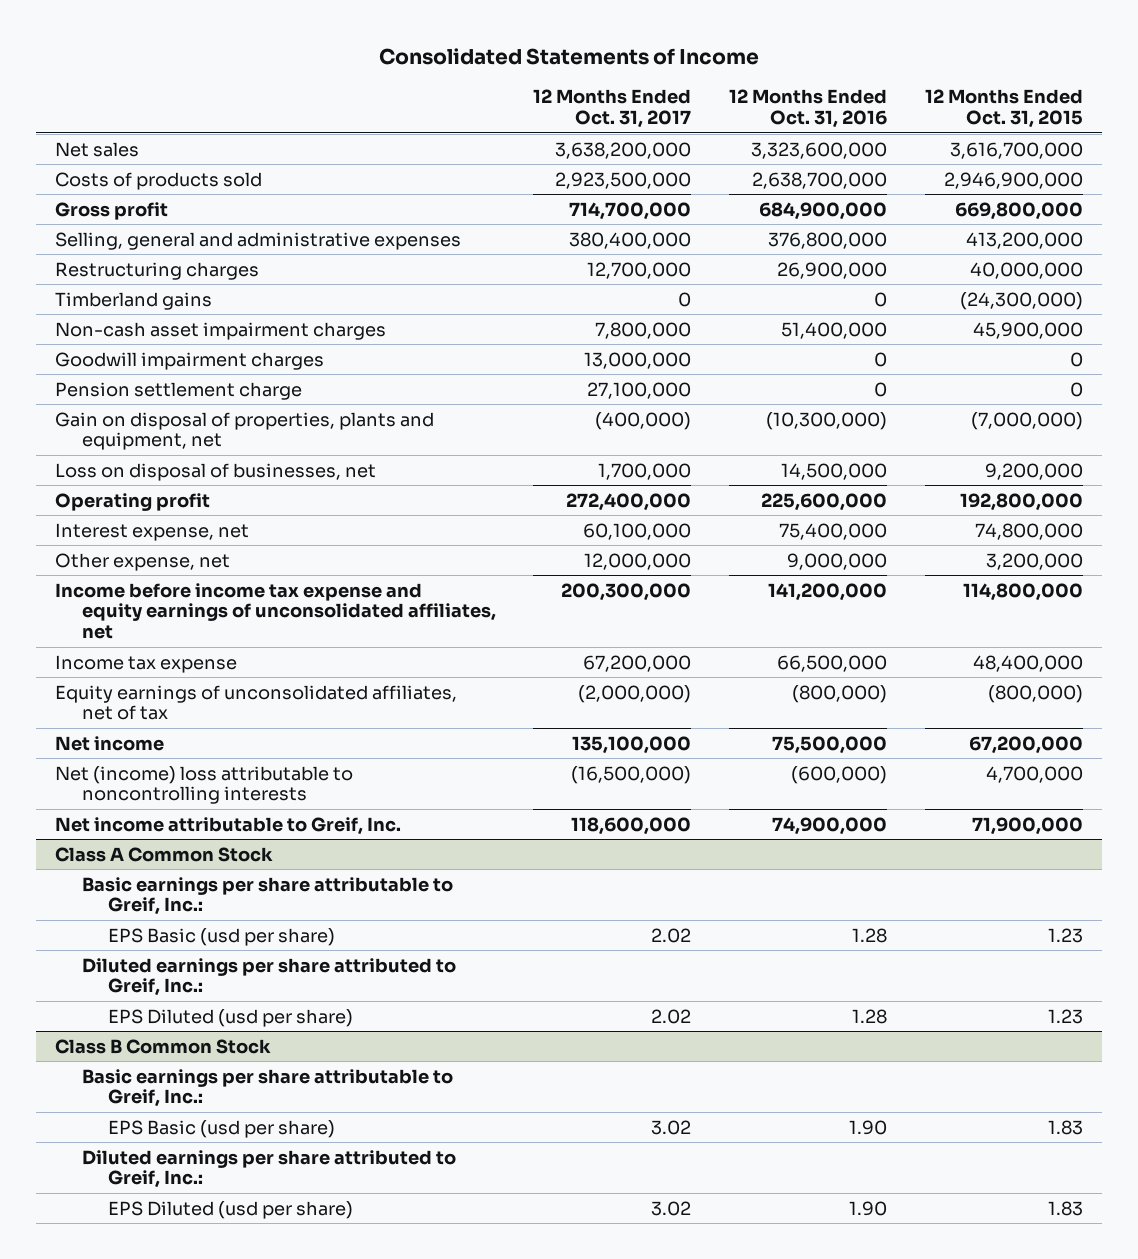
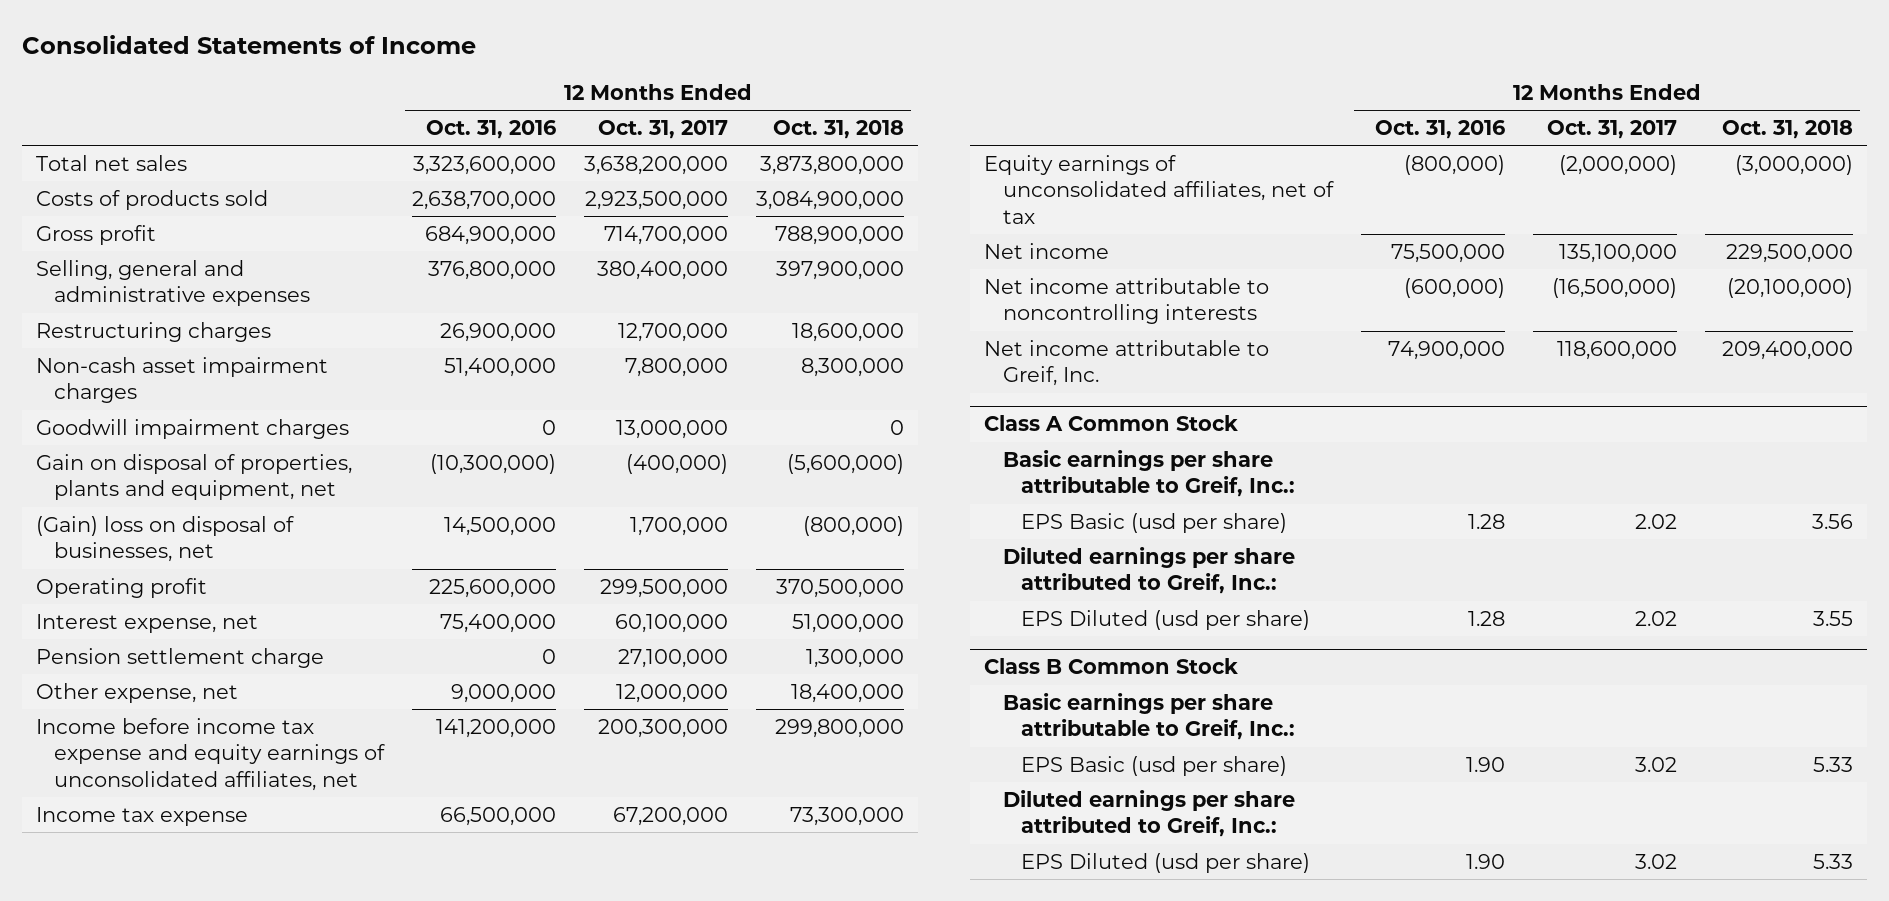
[924,89,1083,129] 12 Months Ended Oct. 31, 2015 -> none
none -> [773,120,905,140] Oct. 31, 2018
[55,141,140,157] Net sales -> [35,154,187,171] Total net sales
[55,291,213,310] Timberland gains -> none
[55,462,377,481] Loss on disposal of businesses, net -> [35,515,294,563] (Gain) loss on disposal of businesses, net
[566,492,692,511] 272,400,000 -> [600,578,729,598] 299,500,000
[55,381,303,400] Pension settlement charge -> [35,647,324,668] Pension settlement charge
[55,765,354,805] Net (income) loss attributable to noncontrolling interests -> [984,277,1270,325] Net income attributable to noncontrolling interests

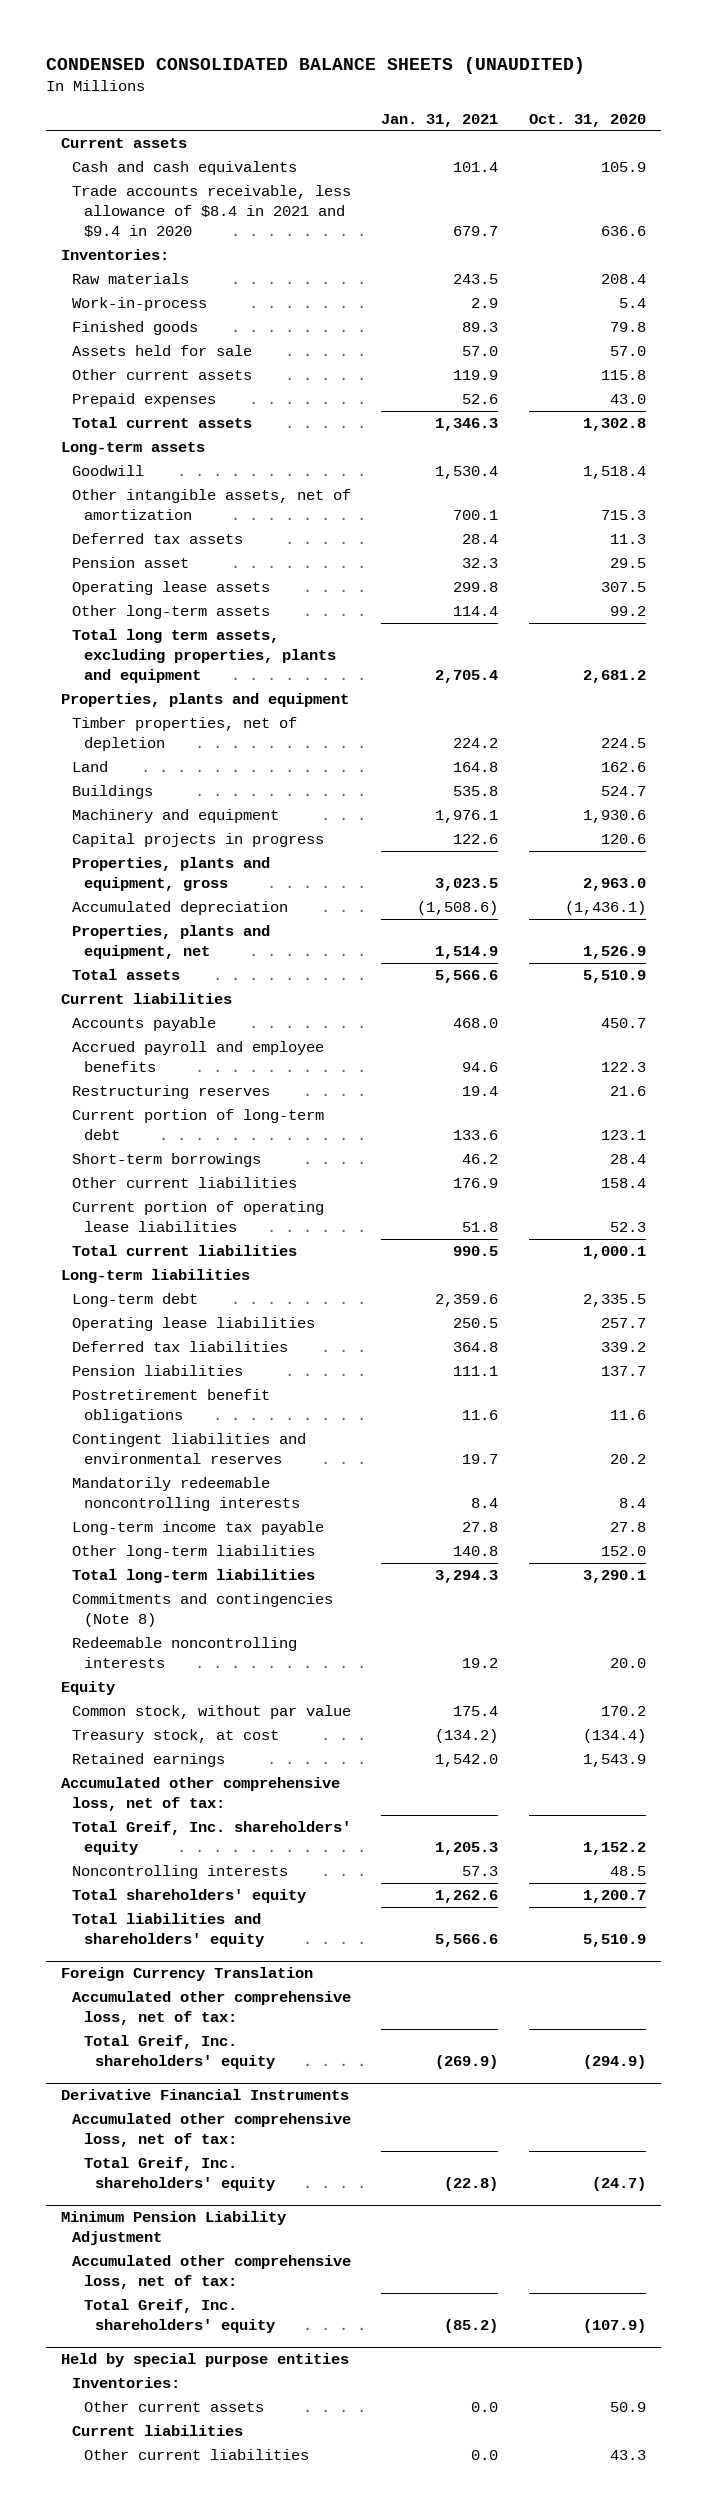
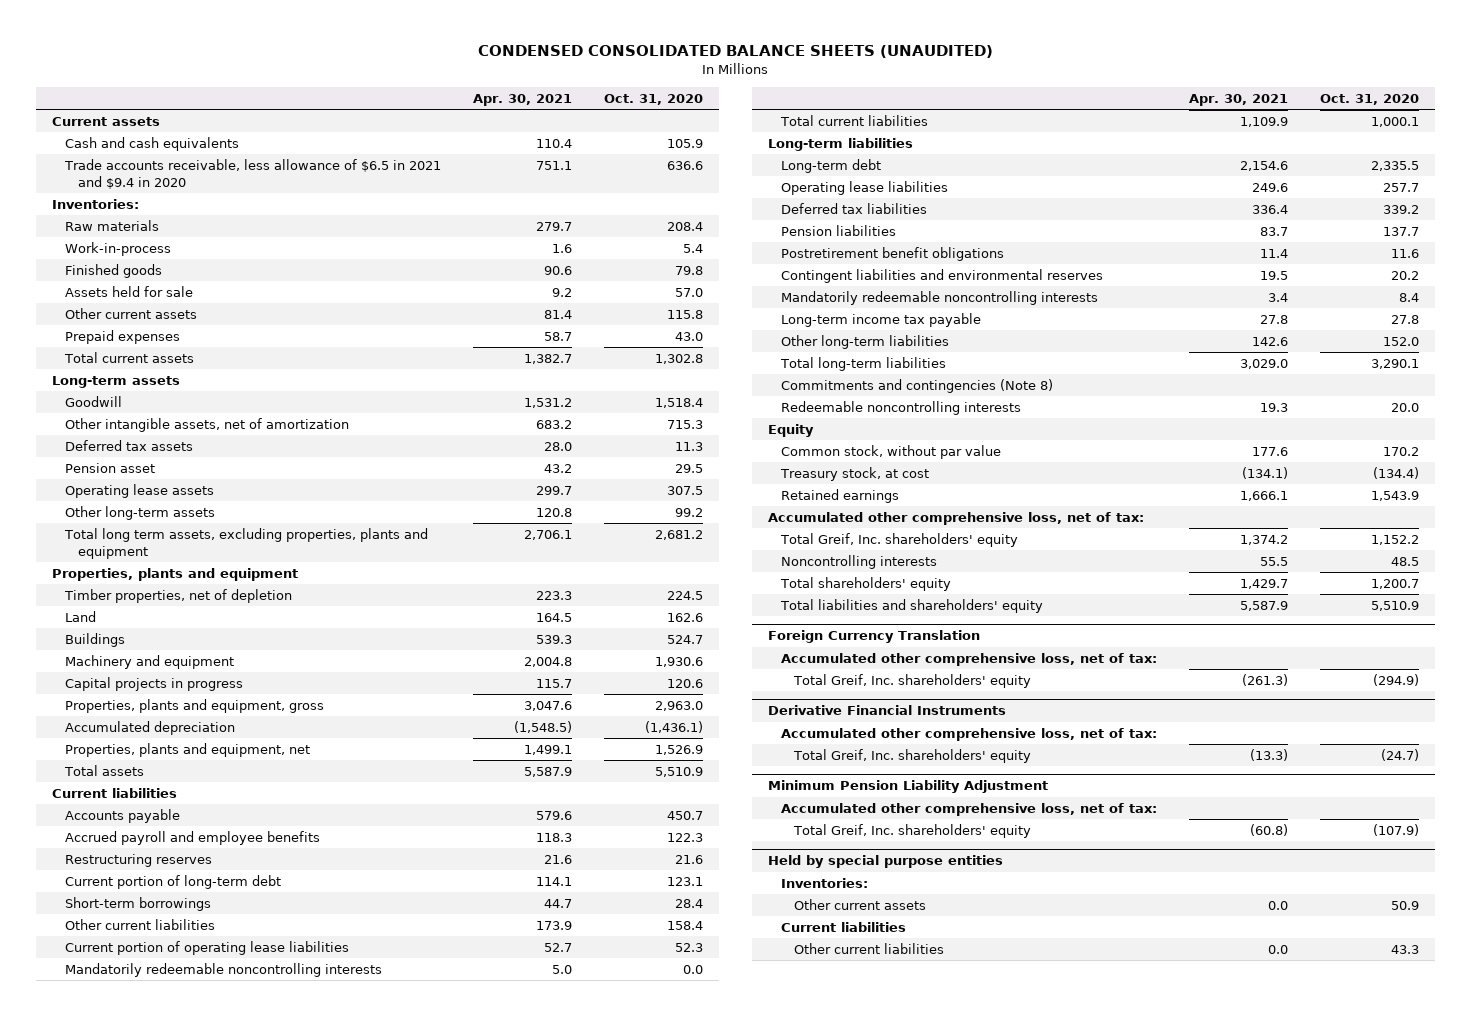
[381,113,499,127] Jan. 31, 2021 -> none
none -> [472,93,572,106] Apr. 30, 2021
[72,185,352,238] Trade accounts receivable, less allowance of $8.4 in 2021 and $9.4 in 2020 -> [63,158,441,189] Trade accounts receivable, less allowance of $6.5 in 2021 and $9.4 in 2020
none -> [64,962,382,977] Mandatorily redeemable noncontrolling interests

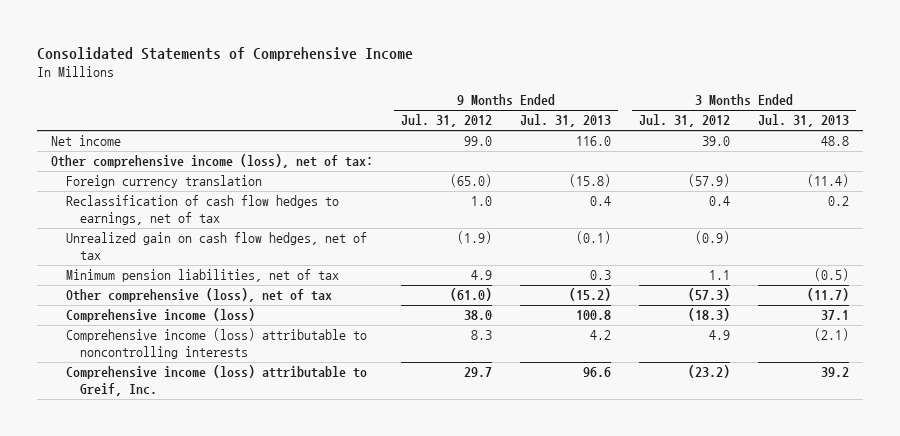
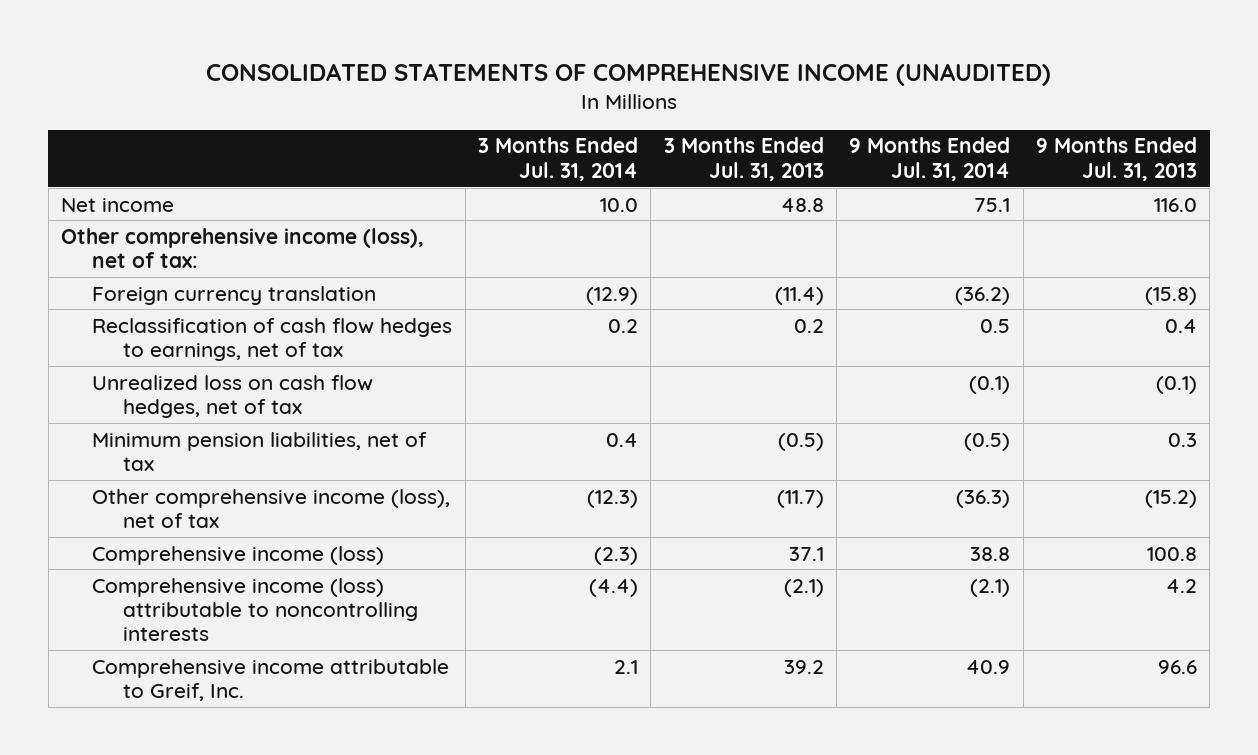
[36,46,413,61] Consolidated Statements of Comprehensive Income -> [205,62,1051,86] CONSOLIDATED STATEMENTS OF COMPREHENSIVE INCOME (UNAUDITED)
[400,114,492,128] Jul. 31, 2012 -> none
[638,114,730,128] Jul. 31, 2012 -> none
none -> [477,137,638,181] 3 Months Ended Jul. 31, 2014
none -> [849,137,1011,181] 9 Months Ended Jul. 31, 2014
[65,232,367,261] Unrealized gain on cash flow hedges, net of tax -> [92,374,374,418] Unrealized loss on cash flow hedges, net of tax
[65,288,332,303] Other comprehensive (loss), net of tax -> [92,488,451,528] Other comprehensive income (loss), net of tax
[65,365,367,397] Comprehensive income (loss) attributable to Greif, Inc. -> [92,658,450,701] Comprehensive income attributable to Greif, Inc.

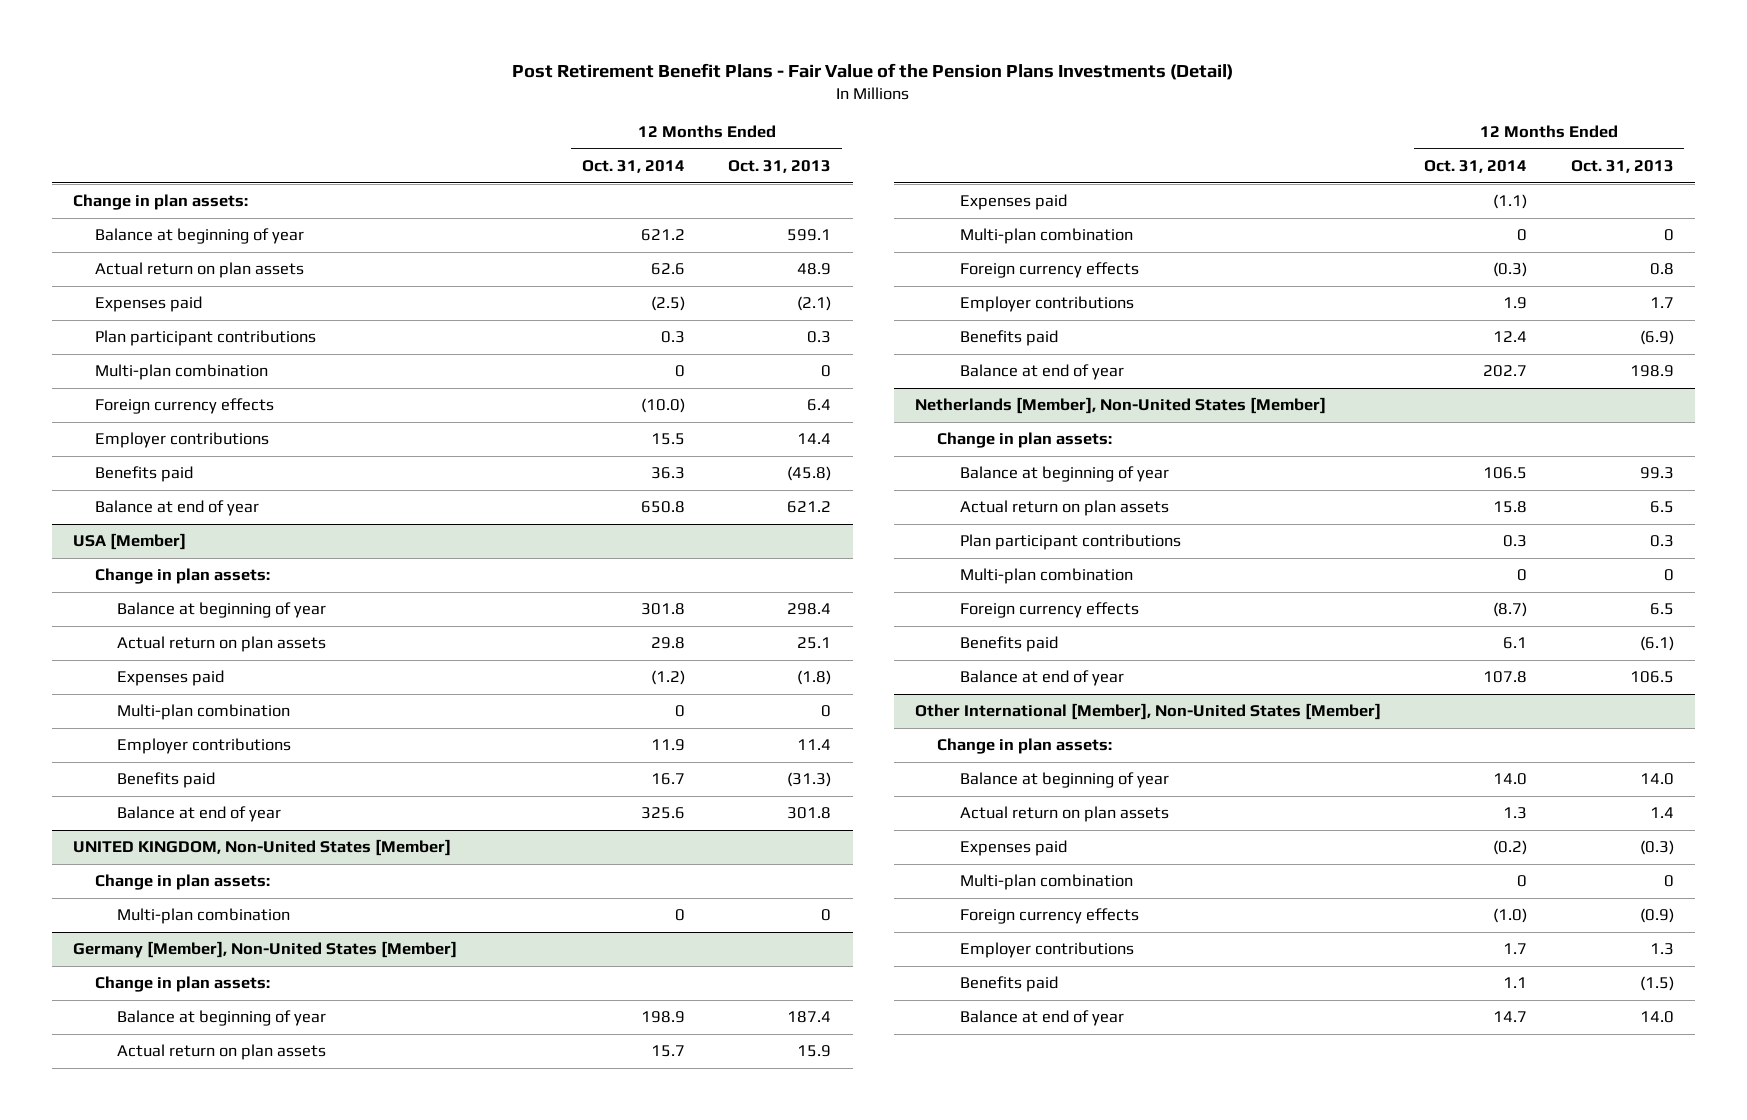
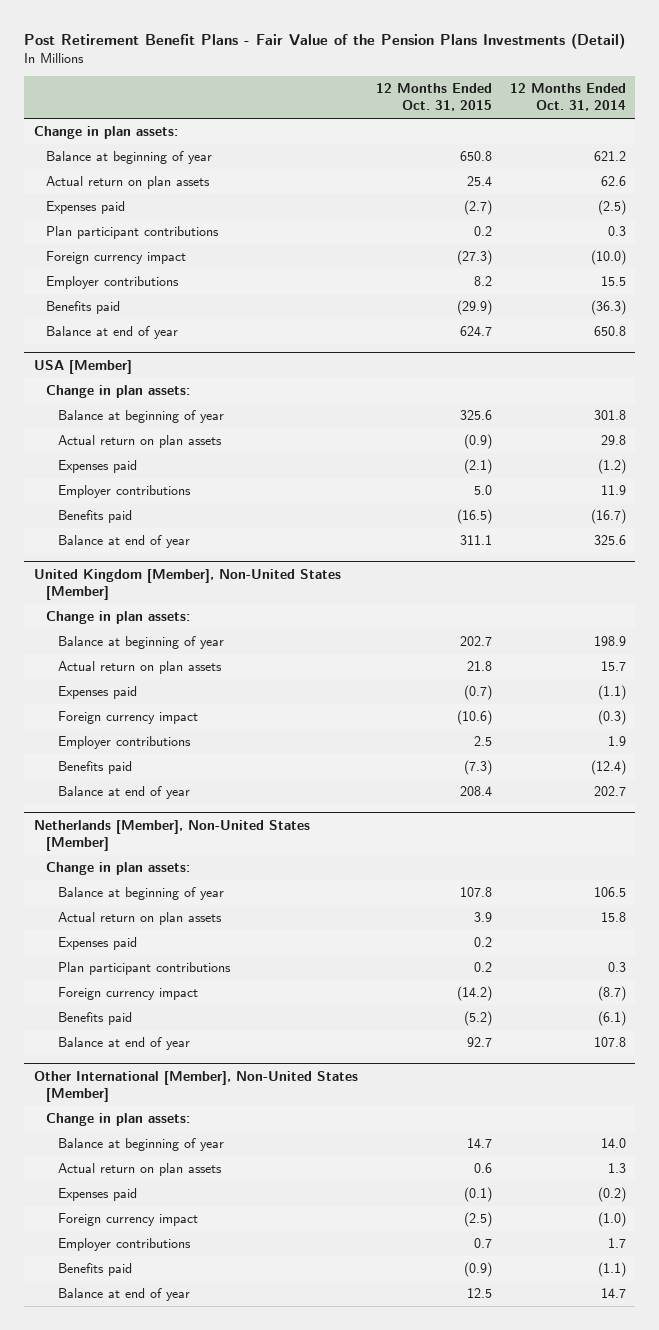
[728,160,832,174] Oct. 31, 2013 -> none
none -> [375,83,492,112] 12 Months Ended Oct. 31, 2015
[95,364,269,381] Multi-plan combination -> none
[95,398,275,415] Foreign currency effects -> [45,251,186,265] Foreign currency impact
[651,467,686,480] 36.3 -> [590,300,626,316] (36.3)
[117,704,291,721] Multi-plan combination -> none
[651,773,686,786] 16.7 -> [590,509,626,525] (16.7)
[95,874,271,891] Change in plan assets: -> none
[117,908,291,925] Multi-plan combination -> none
[73,941,458,959] Germany [Member], Non-United States [Member] -> none
[73,839,452,857] UNITED KINGDOM, Non-United States [Member] -> [33,568,341,600] United Kingdom [Member], Non-United States [Member]
[959,228,1133,245] Multi-plan combination -> none
[959,262,1139,279] Foreign currency effects -> [57,711,198,725] Foreign currency impact
[1493,331,1528,343] 12.4 -> [590,760,626,776] (12.4)
none -> [57,937,137,951] Expenses paid
[959,568,1133,585] Multi-plan combination -> none
[959,602,1139,619] Foreign currency effects -> [57,987,198,1001] Foreign currency impact
[1503,637,1528,650] 6.1 -> [597,1011,626,1027] (6.1)
[959,874,1133,891] Multi-plan combination -> none
[959,908,1139,925] Foreign currency effects -> [57,1213,198,1227] Foreign currency impact
[1503,977,1528,989] 1.1 -> [597,1262,626,1278] (1.1)

